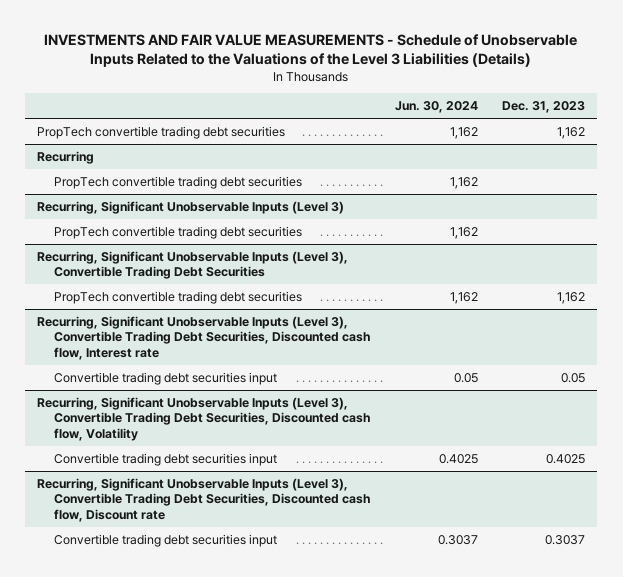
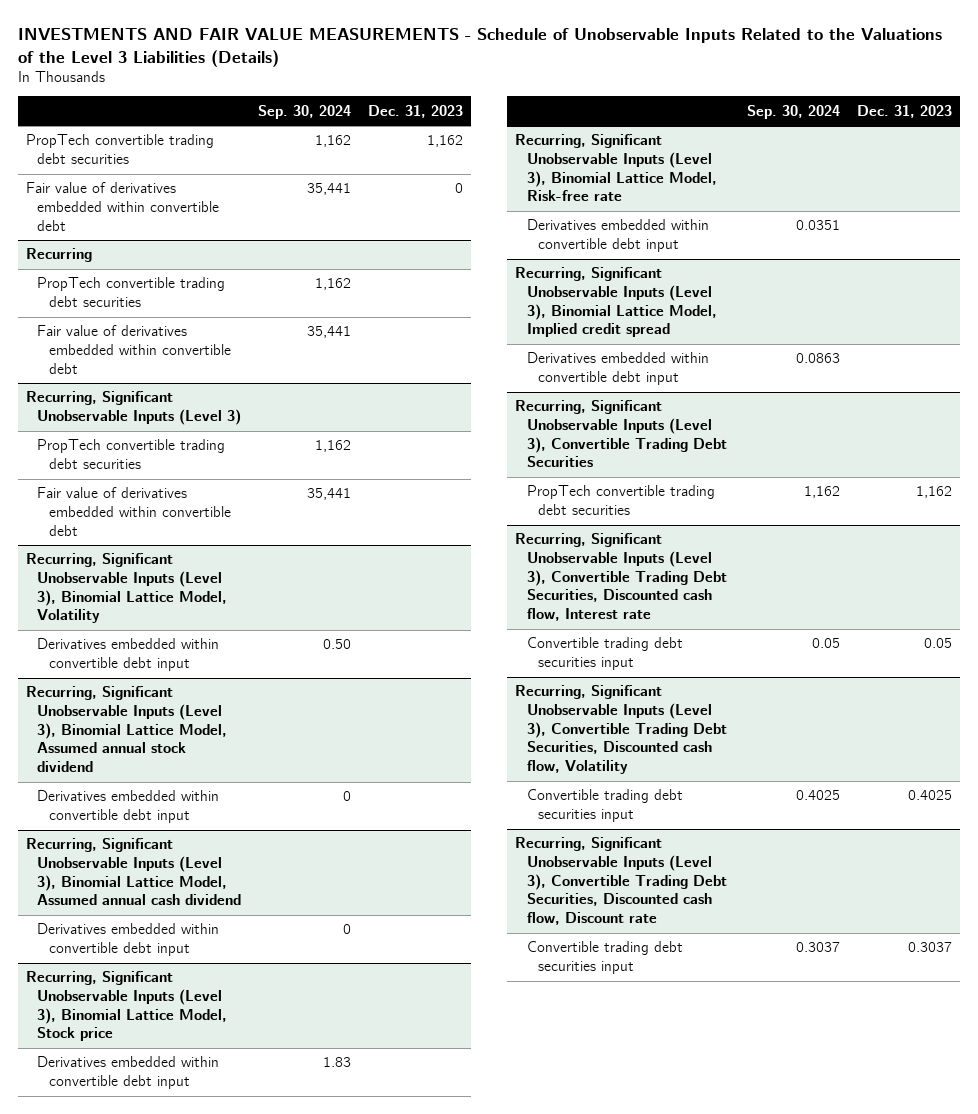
[395,101,479,114] Jun. 30, 2024 -> none
none -> [257,104,351,119] Sep. 30, 2024
none -> [26,182,220,231] Fair value of derivatives embedded within convertible debt
none -> [37,325,231,374] Fair value of derivatives embedded within convertible debt
none -> [37,487,231,536] Fair value of derivatives embedded within convertible debt
none -> [26,553,228,624] Recurring, Significant Unobservable Inputs (Level 3), Binomial Lattice Model, Volatility
none -> [37,638,220,672] Derivatives embedded within convertible debt input
none -> [26,686,228,773] Recurring, Significant Unobservable Inputs (Level 3), Binomial Lattice Model, Assumed annual stock dividend
none -> [37,790,220,824] Derivatives embedded within convertible debt input
none -> [26,838,242,906] Recurring, Significant Unobservable Inputs (Level 3), Binomial Lattice Model, Assumed annual cash dividend
none -> [37,923,220,957] Derivatives embedded within convertible debt input
none -> [26,971,228,1042] Recurring, Significant Unobservable Inputs (Level 3), Binomial Lattice Model, Stock price
none -> [37,1056,220,1090] Derivatives embedded within convertible debt input
none -> [515,134,717,202] Recurring, Significant Unobservable Inputs (Level 3), Binomial Lattice Model, Risk-free rate
none -> [526,219,709,253] Derivatives embedded within convertible debt input
none -> [515,267,717,338] Recurring, Significant Unobservable Inputs (Level 3), Binomial Lattice Model, Implied credit spread
none -> [526,352,709,386] Derivatives embedded within convertible debt input

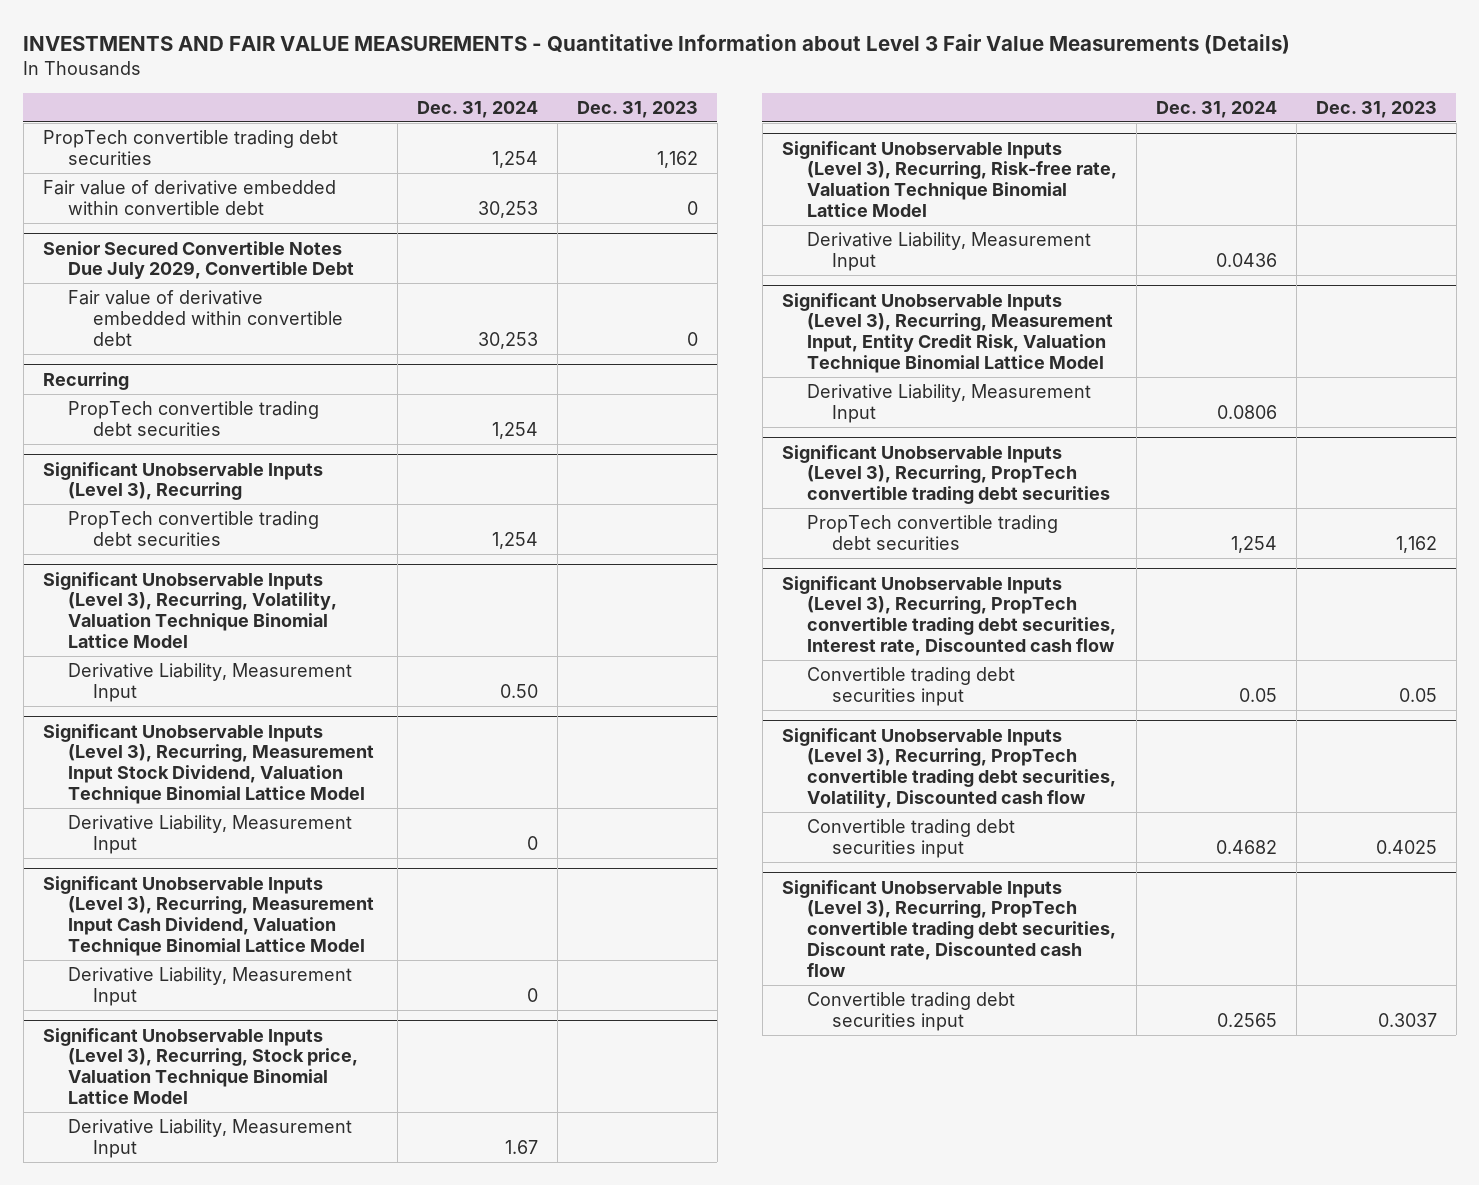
[17,28,942,67] INVESTMENTS AND FAIR VALUE MEASUREMENTS - Schedule of Unobservable Inputs Related to the Valuations of the Level 3 Liabilities (Details) -> [23,33,1291,54] INVESTMENTS AND FAIR VALUE MEASUREMENTS - Quantitative Information about Level 3 Fair Value Measurements (Details)
[257,104,351,119] Sep. 30, 2024 -> none
none -> [416,100,538,118] Dec. 31, 2024
[26,182,220,231] Fair value of derivatives embedded within convertible debt -> [42,180,336,215] Fair value of derivative embedded within convertible debt
none -> [42,240,354,280] Senior Secured Convertible Notes Due July 2029, Convertible Debt
none -> [67,290,343,346] Fair value of derivative embedded within convertible debt
[37,325,231,374] Fair value of derivatives embedded within convertible debt -> none
[26,391,242,426] Recurring, Significant Unobservable Inputs (Level 3) -> [42,461,323,501] Significant Unobservable Inputs (Level 3), Recurring
[37,487,231,536] Fair value of derivatives embedded within convertible debt -> none
[26,553,228,624] Recurring, Significant Unobservable Inputs (Level 3), Binomial Lattice Model, Volatility -> [42,571,337,649] Significant Unobservable Inputs (Level 3), Recurring, Volatility, Valuation Technique Binomial Lattice Model
[37,638,220,672] Derivatives embedded within convertible debt input -> [67,663,352,702] Derivative Liability, Measurement Input
[26,686,228,773] Recurring, Significant Unobservable Inputs (Level 3), Binomial Lattice Model, Assumed annual stock dividend -> [42,723,374,805] Significant Unobservable Inputs (Level 3), Recurring, Measurement Input Stock Dividend, Valuation Technique Binomial Lattice Model
[37,790,220,824] Derivatives embedded within convertible debt input -> [67,815,352,854] Derivative Liability, Measurement Input
[26,838,242,906] Recurring, Significant Unobservable Inputs (Level 3), Binomial Lattice Model, Assumed annual cash dividend -> [42,875,374,957] Significant Unobservable Inputs (Level 3), Recurring, Measurement Input Cash Dividend, Valuation Technique Binomial Lattice Model
[37,923,220,957] Derivatives embedded within convertible debt input -> [67,967,352,1006] Derivative Liability, Measurement Input
[26,971,228,1042] Recurring, Significant Unobservable Inputs (Level 3), Binomial Lattice Model, Stock price -> [42,1027,358,1105] Significant Unobservable Inputs (Level 3), Recurring, Stock price, Valuation Technique Binomial Lattice Model
[37,1056,220,1090] Derivatives embedded within convertible debt input -> [67,1119,352,1158] Derivative Liability, Measurement Input
[515,134,717,202] Recurring, Significant Unobservable Inputs (Level 3), Binomial Lattice Model, Risk-free rate -> [781,140,1117,218] Significant Unobservable Inputs (Level 3), Recurring, Risk-free rate, Valuation Technique Binomial Lattice Model
[526,219,709,253] Derivatives embedded within convertible debt input -> [806,232,1091,271] Derivative Liability, Measurement Input
[515,267,717,338] Recurring, Significant Unobservable Inputs (Level 3), Binomial Lattice Model, Implied credit spread -> [781,292,1113,374] Significant Unobservable Inputs (Level 3), Recurring, Measurement Input, Entity Credit Risk, Valuation Technique Binomial Lattice Model
[526,352,709,386] Derivatives embedded within convertible debt input -> [806,384,1091,423] Derivative Liability, Measurement Input
[515,400,727,468] Recurring, Significant Unobservable Inputs (Level 3), Convertible Trading Debt Securities -> [781,444,1110,505] Significant Unobservable Inputs (Level 3), Recurring, PropTech convertible trading debt securities
[515,533,727,622] Recurring, Significant Unobservable Inputs (Level 3), Convertible Trading Debt Securities, Discounted cash flow, Interest rate -> [781,575,1116,657] Significant Unobservable Inputs (Level 3), Recurring, PropTech convertible trading debt securities, Interest rate, Discounted cash flow
[515,685,727,775] Recurring, Significant Unobservable Inputs (Level 3), Convertible Trading Debt Securities, Discounted cash flow, Volatility -> [781,727,1116,809] Significant Unobservable Inputs (Level 3), Recurring, PropTech convertible trading debt securities, Volatility, Discounted cash flow
[515,837,727,926] Recurring, Significant Unobservable Inputs (Level 3), Convertible Trading Debt Securities, Discounted cash flow, Discount rate -> [781,879,1116,978] Significant Unobservable Inputs (Level 3), Recurring, PropTech convertible trading debt securities, Discount rate, Discounted cash flow

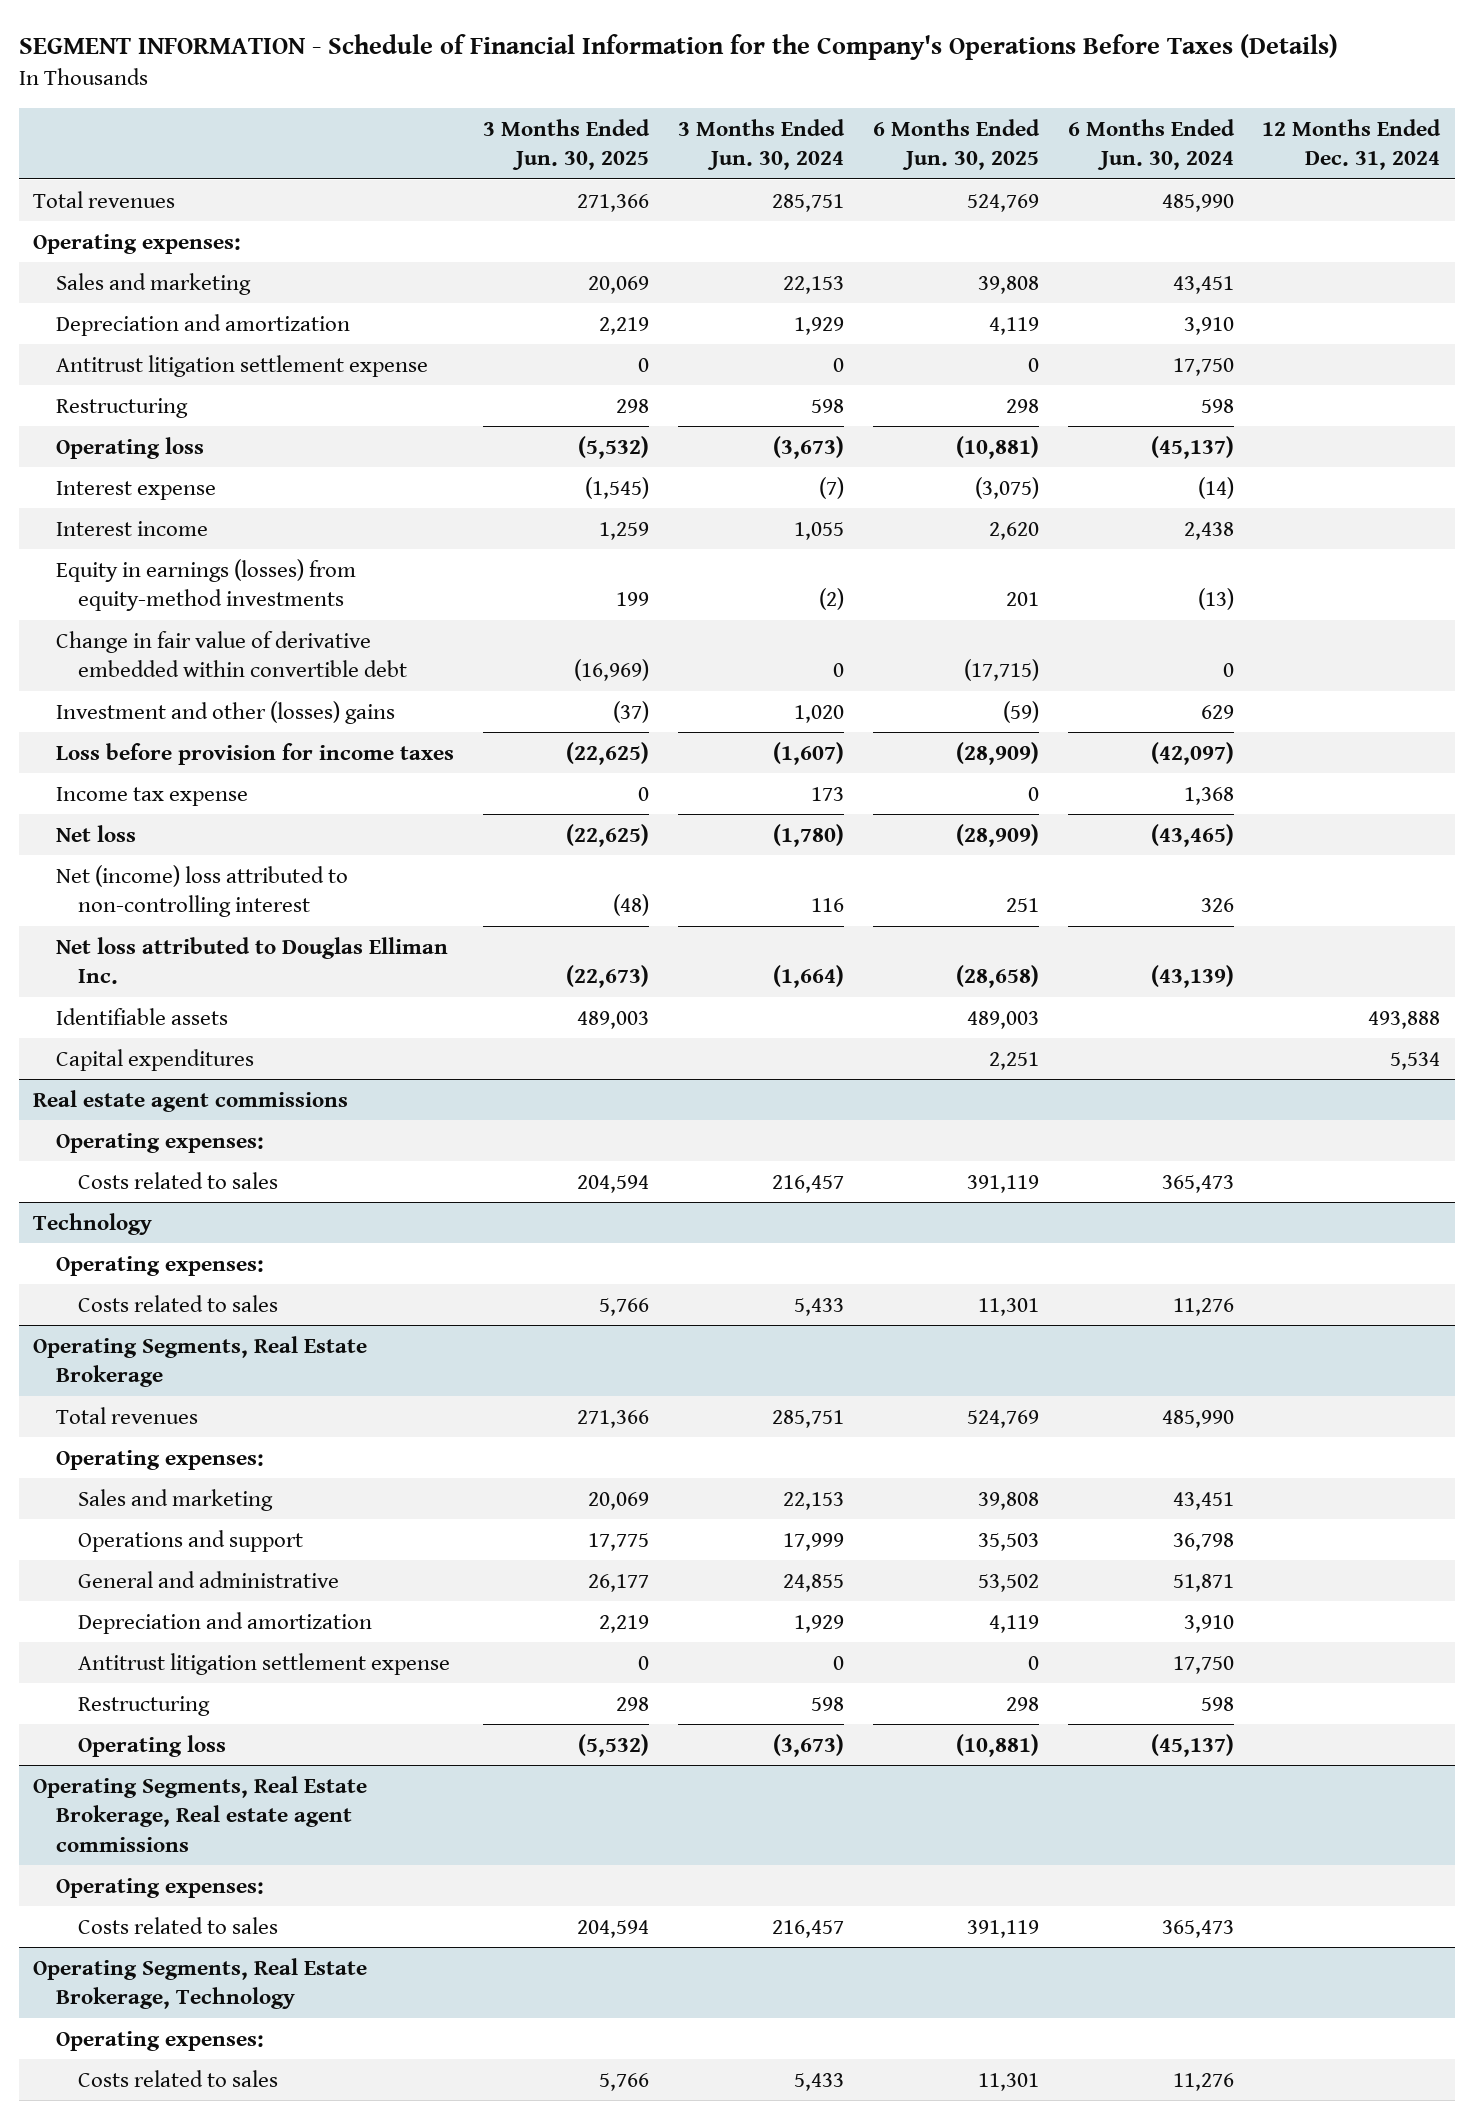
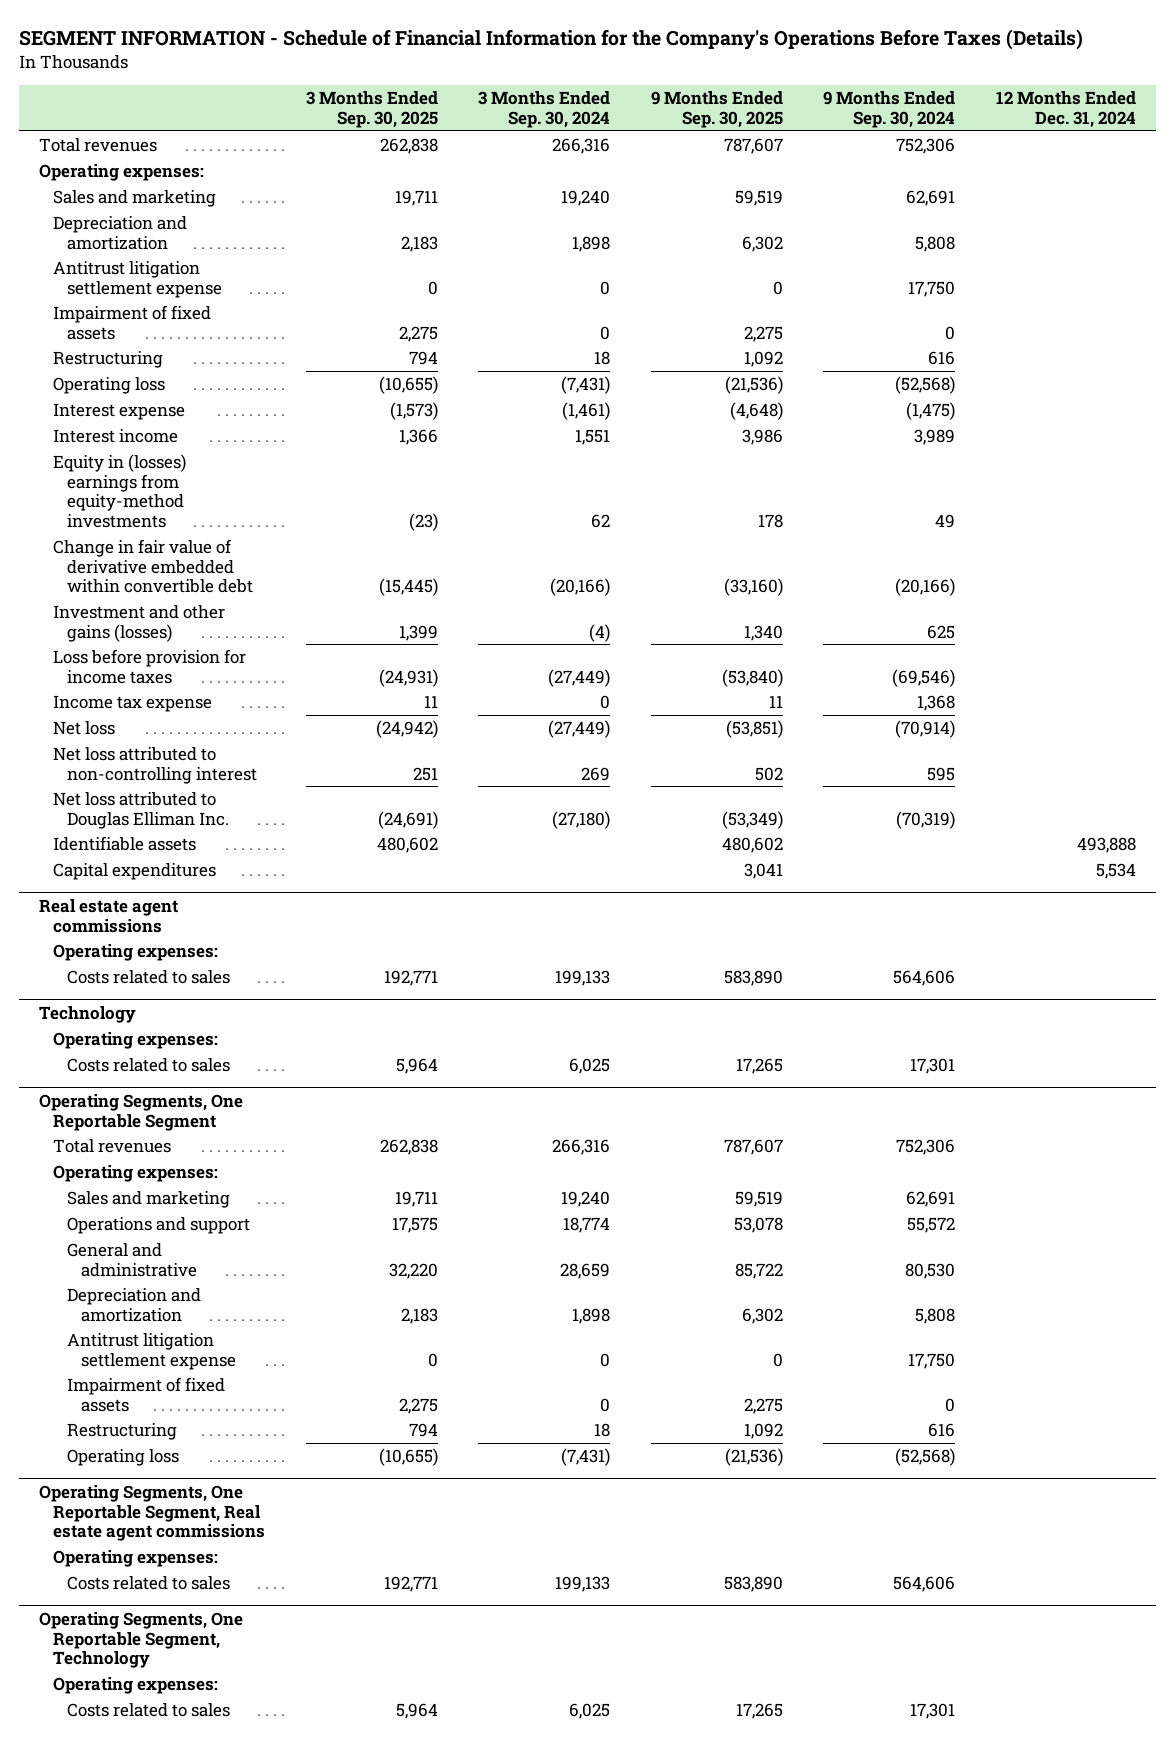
[482,118,650,171] 3 Months Ended Jun. 30, 2025 -> none
[677,118,845,171] 3 Months Ended Jun. 30, 2024 -> none
[872,118,1040,171] 6 Months Ended Jun. 30, 2025 -> none
[1067,118,1235,171] 6 Months Ended Jun. 30, 2024 -> none
none -> [305,91,438,129] 3 Months Ended Sep. 30, 2025
none -> [478,91,611,129] 3 Months Ended Sep. 30, 2024
none -> [650,91,783,129] 9 Months Ended Sep. 30, 2025
none -> [823,91,956,129] 9 Months Ended Sep. 30, 2024
none -> [53,304,212,340] Impairment of fixed assets
[55,558,356,612] Equity in earnings (losses) from equity-method investments -> [53,453,187,529] Equity in (losses) earnings from equity-method investments
[55,700,395,724] Investment and other (losses) gains -> [53,604,226,642] Investment and other gains (losses)
[55,864,348,918] Net (income) loss attributed to non-controlling interest -> [53,746,258,784] Net loss attributed to non-controlling interest
[33,1335,368,1388] Operating Segments, Real Estate Brokerage -> none
[55,1406,198,1424] Total revenues -> none
[55,1449,264,1470] Operating expenses: -> none
[78,1488,274,1511] Sales and marketing -> none
[78,1529,304,1552] Operations and support -> none
[78,1570,340,1588] General and administrative -> none
[78,1611,373,1634] Depreciation and amortization -> none
[78,1652,451,1675] Antitrust litigation settlement expense -> none
[78,1695,211,1716] Restructuring -> none
[78,1734,227,1757] Operating loss -> none
none -> [39,1093,244,1131] Operating Segments, One Reportable Segment
none -> [53,1138,172,1153] Total revenues
none -> [53,1164,219,1182] Operating expenses:
none -> [67,1190,231,1208] Sales and marketing
none -> [67,1216,251,1234] Operations and support
none -> [67,1242,197,1277] General and administrative
none -> [67,1287,202,1322] Depreciation and amortization
none -> [67,1332,236,1370] Antitrust litigation settlement expense
none -> [67,1376,226,1412] Impairment of fixed assets
none -> [67,1422,178,1440] Restructuring
none -> [67,1448,180,1466] Operating loss
[33,1775,368,1852] Operating Segments, Real Estate Brokerage, Real estate agent commissions -> [39,1484,266,1542] Operating Segments, One Reportable Segment, Real estate agent commissions
[33,1957,368,2010] Operating Segments, Real Estate Brokerage, Technology -> none
[55,2030,264,2051] Operating expenses: -> none
[78,2069,279,2087] Costs related to sales -> none
none -> [39,1611,244,1669] Operating Segments, One Reportable Segment, Technology
none -> [53,1676,219,1694] Operating expenses:
none -> [67,1702,231,1717] Costs related to sales

